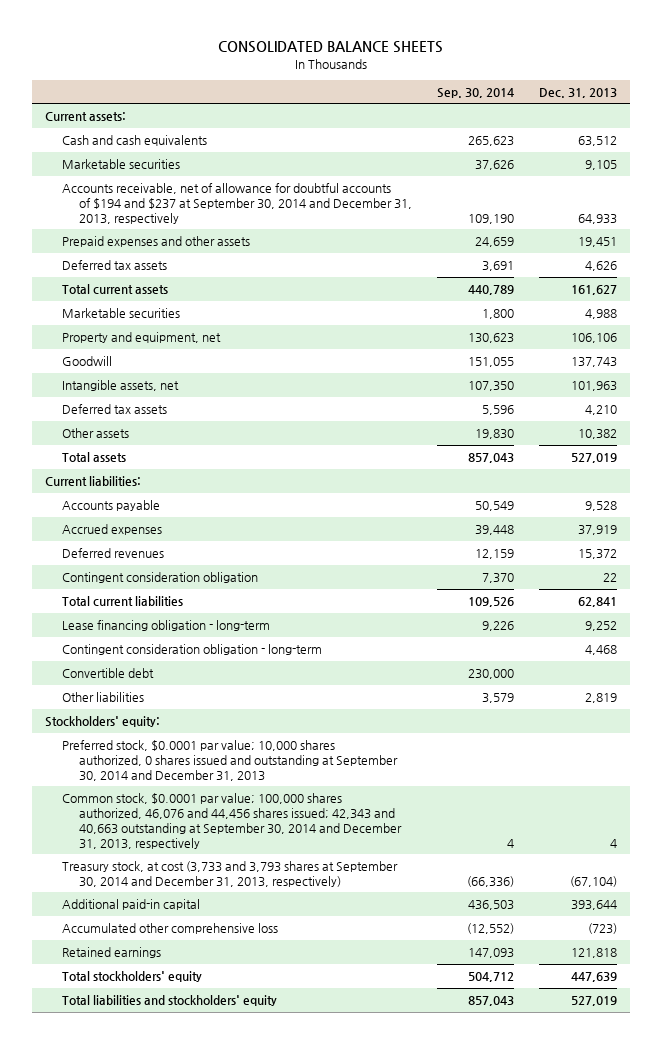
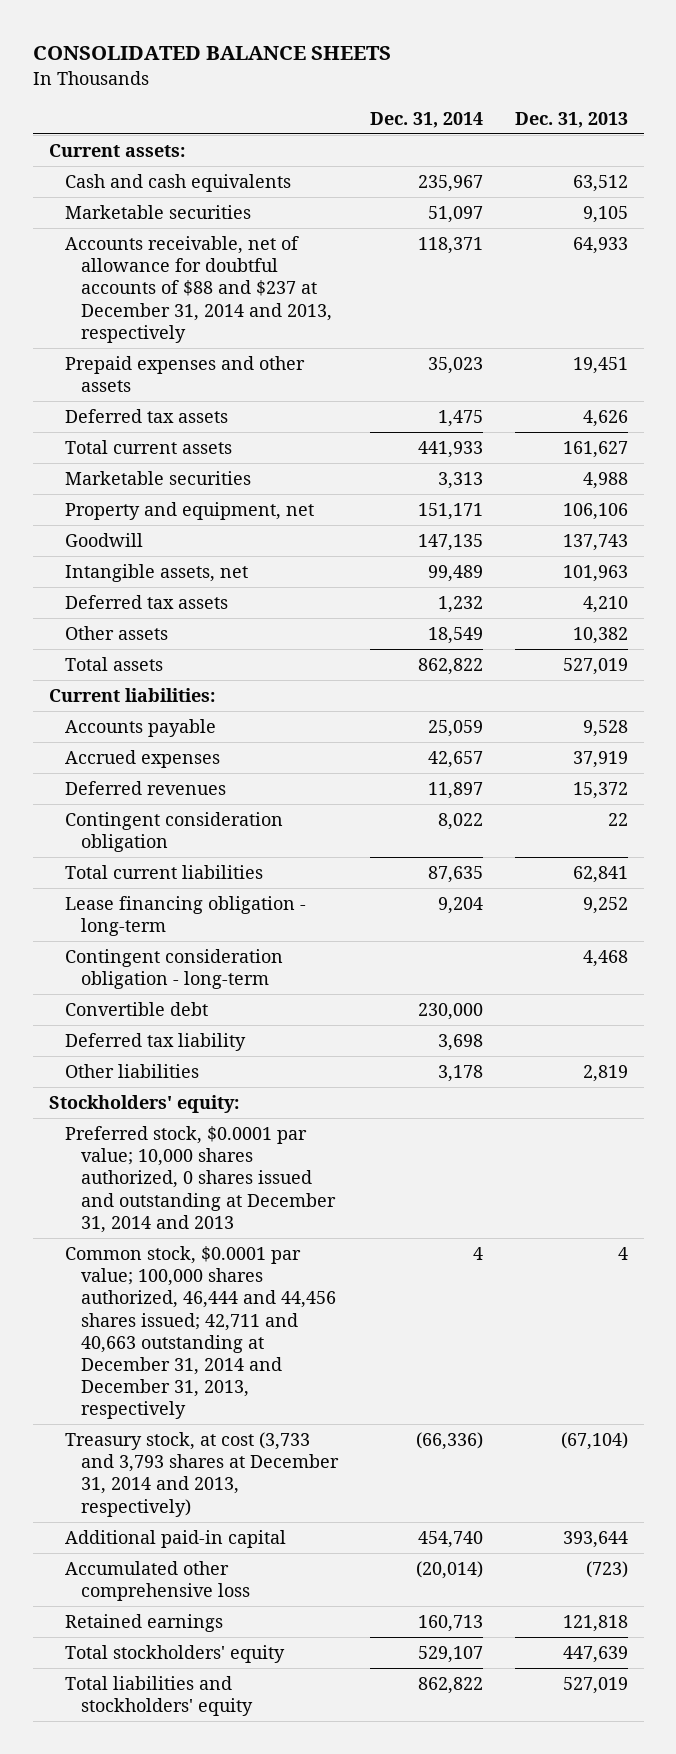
[437,87,515,98] Sep. 30, 2014 -> none
none -> [369,111,483,128] Dec. 31, 2014
[61,183,412,224] Accounts receivable, net of allowance for doubtful accounts of $194 and $237 at September 30, 2014 and December 31, 2013, respectively -> [64,236,332,343] Accounts receivable, net of allowance for doubtful accounts of $88 and $237 at December 31, 2014 and 2013, respectively
none -> [64,1033,246,1052] Deferred tax liability
[61,740,398,781] Preferred stock, $0.0001 par value; 10,000 shares authorized, 0 shares issued and outstanding at September 30, 2014 and December 31, 2013 -> [64,1126,336,1233] Preferred stock, $0.0001 par value; 10,000 shares authorized, 0 shares issued and outstanding at December 31, 2014 and 2013
[61,793,402,849] Common stock, $0.0001 par value; 100,000 shares authorized, 46,076 and 44,456 shares issued; 42,343 and 40,663 outstanding at September 30, 2014 and December 31, 2013, respectively -> [64,1246,336,1420] Common stock, $0.0001 par value; 100,000 shares authorized, 46,444 and 44,456 shares issued; 42,711 and 40,663 outstanding at December 31, 2014 and December 31, 2013, respectively
[61,861,398,887] Treasury stock, at cost (3,733 and 3,793 shares at September 30, 2014 and December 31, 2013, respectively) -> [64,1432,339,1517] Treasury stock, at cost (3,733 and 3,793 shares at December 31, 2014 and 2013, respectively)

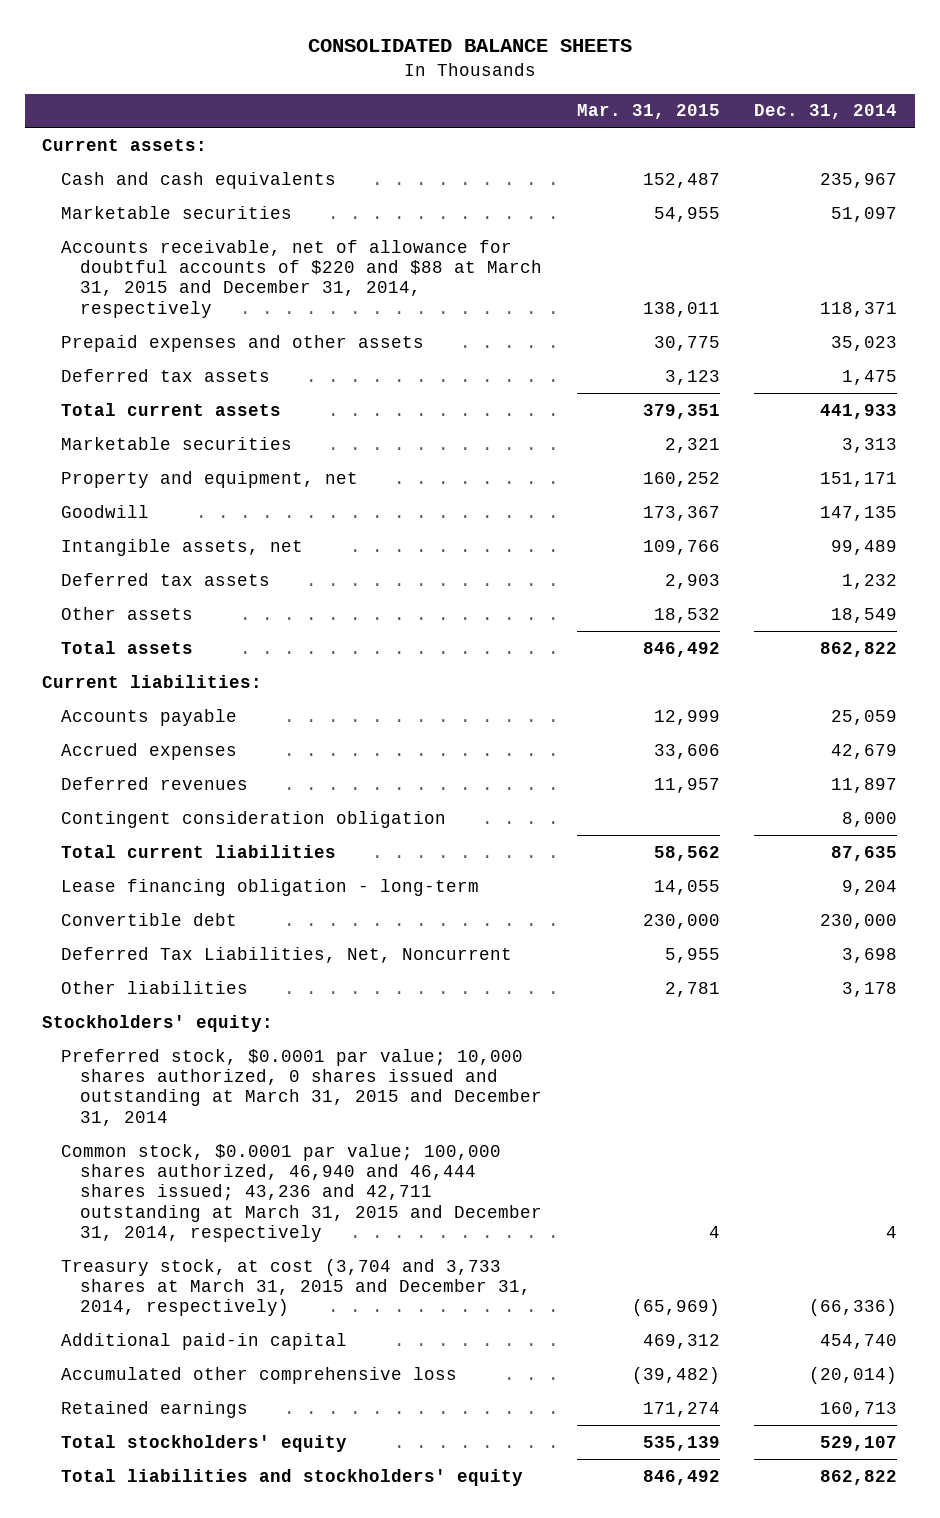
[514,111,628,128] Dec. 31, 2013 -> none
none -> [576,104,720,120] Mar. 31, 2015
[64,236,332,343] Accounts receivable, net of allowance for doubtful accounts of $88 and $237 at December 31, 2014 and 2013, respectively -> [61,239,542,318] Accounts receivable, net of allowance for doubtful accounts of $220 and $88 at March 31, 2015 and December 31, 2014, respectively
[427,751,483,769] 42,657 -> [831,743,898,759] 42,679
[437,813,483,831] 8,022 -> [842,811,898,827] 8,000
[64,949,283,990] Contingent consideration obligation - long-term -> none
[64,1033,246,1052] Deferred tax liability -> [61,946,513,963] Deferred Tax Liabilities, Net, Noncurrent
[64,1126,336,1233] Preferred stock, $0.0001 par value; 10,000 shares authorized, 0 shares issued and outstanding at December 31, 2014 and 2013 -> [61,1048,542,1126] Preferred stock, $0.0001 par value; 10,000 shares authorized, 0 shares issued and outstanding at March 31, 2015 and December 31, 2014
[64,1246,336,1420] Common stock, $0.0001 par value; 100,000 shares authorized, 46,444 and 44,456 shares issued; 42,711 and 40,663 outstanding at December 31, 2014 and December 31, 2013, respectively -> [61,1143,542,1243] Common stock, $0.0001 par value; 100,000 shares authorized, 46,940 and 46,444 shares issued; 43,236 and 42,711 outstanding at March 31, 2015 and December 31, 2014, respectively
[64,1432,339,1517] Treasury stock, at cost (3,733 and 3,793 shares at December 31, 2014 and 2013, respectively) -> [61,1258,531,1317] Treasury stock, at cost (3,704 and 3,733 shares at March 31, 2015 and December 31, 2014, respectively)

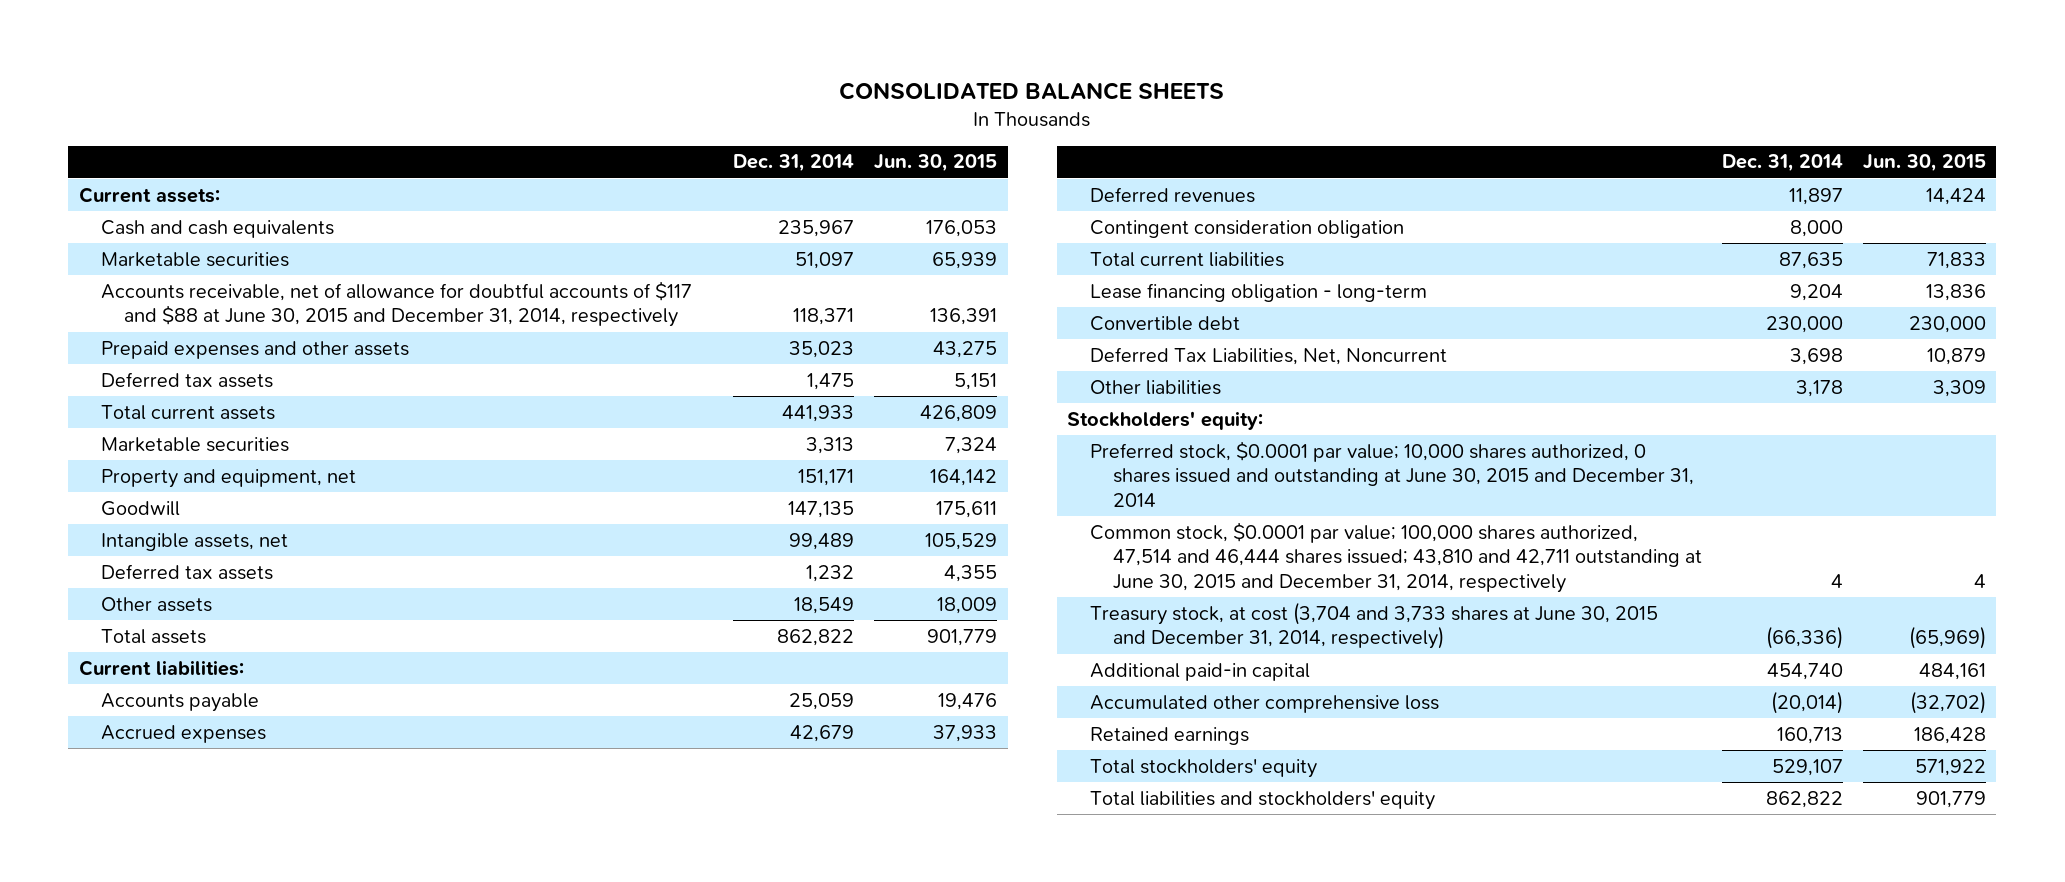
[576,104,720,120] Mar. 31, 2015 -> none
none -> [874,154,998,173] Jun. 30, 2015
[61,239,542,318] Accounts receivable, net of allowance for doubtful accounts of $220 and $88 at March 31, 2015 and December 31, 2014, respectively -> [101,280,693,328] Accounts receivable, net of allowance for doubtful accounts of $117 and $88 at June 30, 2015 and December 31, 2014, respectively
[61,1048,542,1126] Preferred stock, $0.0001 par value; 10,000 shares authorized, 0 shares issued and outstanding at March 31, 2015 and December 31, 2014 -> [1089,440,1694,508] Preferred stock, $0.0001 par value; 10,000 shares authorized, 0 shares issued and outstanding at June 30, 2015 and December 31, 2014
[61,1143,542,1243] Common stock, $0.0001 par value; 100,000 shares authorized, 46,940 and 46,444 shares issued; 43,236 and 42,711 outstanding at March 31, 2015 and December 31, 2014, respectively -> [1089,521,1702,594] Common stock, $0.0001 par value; 100,000 shares authorized, 47,514 and 46,444 shares issued; 43,810 and 42,711 outstanding at June 30, 2015 and December 31, 2014, respectively
[61,1258,531,1317] Treasury stock, at cost (3,704 and 3,733 shares at March 31, 2015 and December 31, 2014, respectively) -> [1089,601,1658,650] Treasury stock, at cost (3,704 and 3,733 shares at June 30, 2015 and December 31, 2014, respectively)

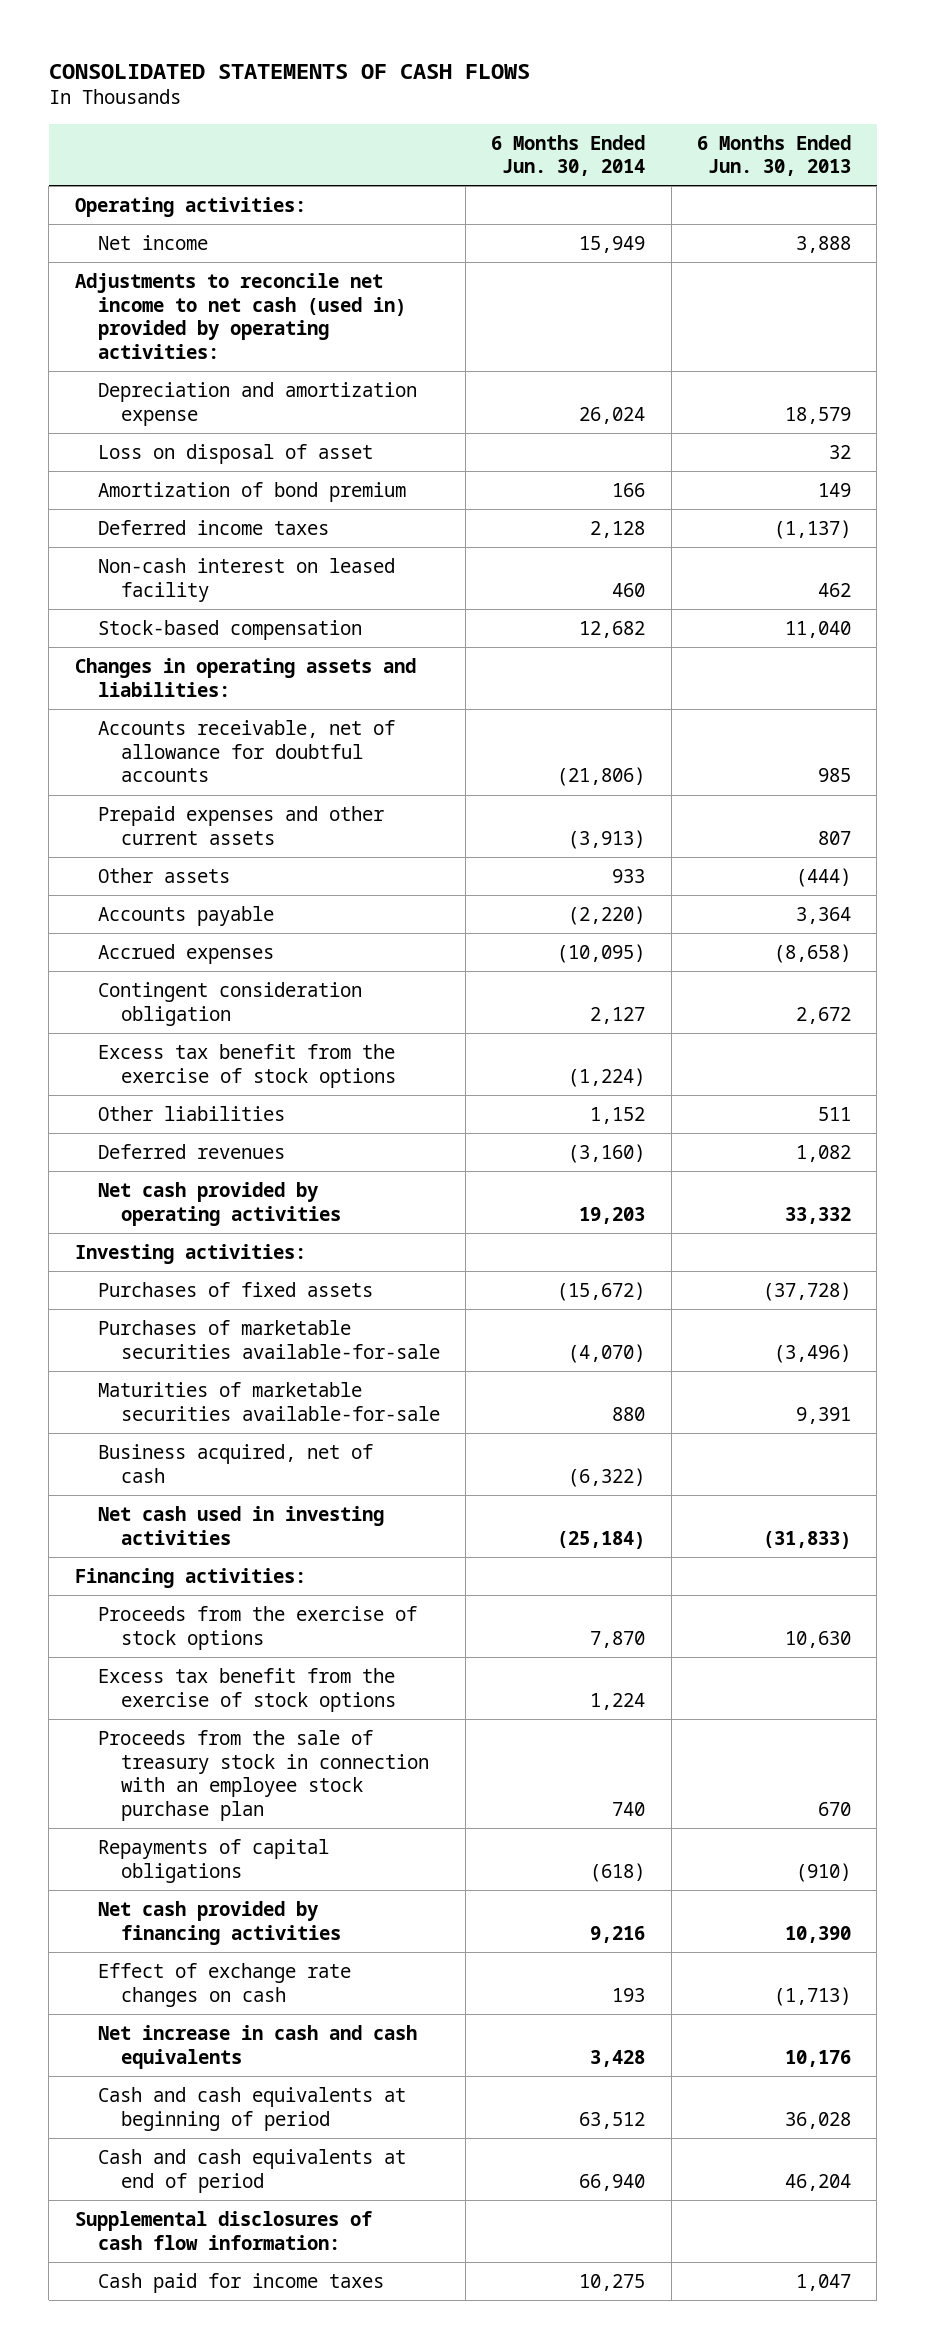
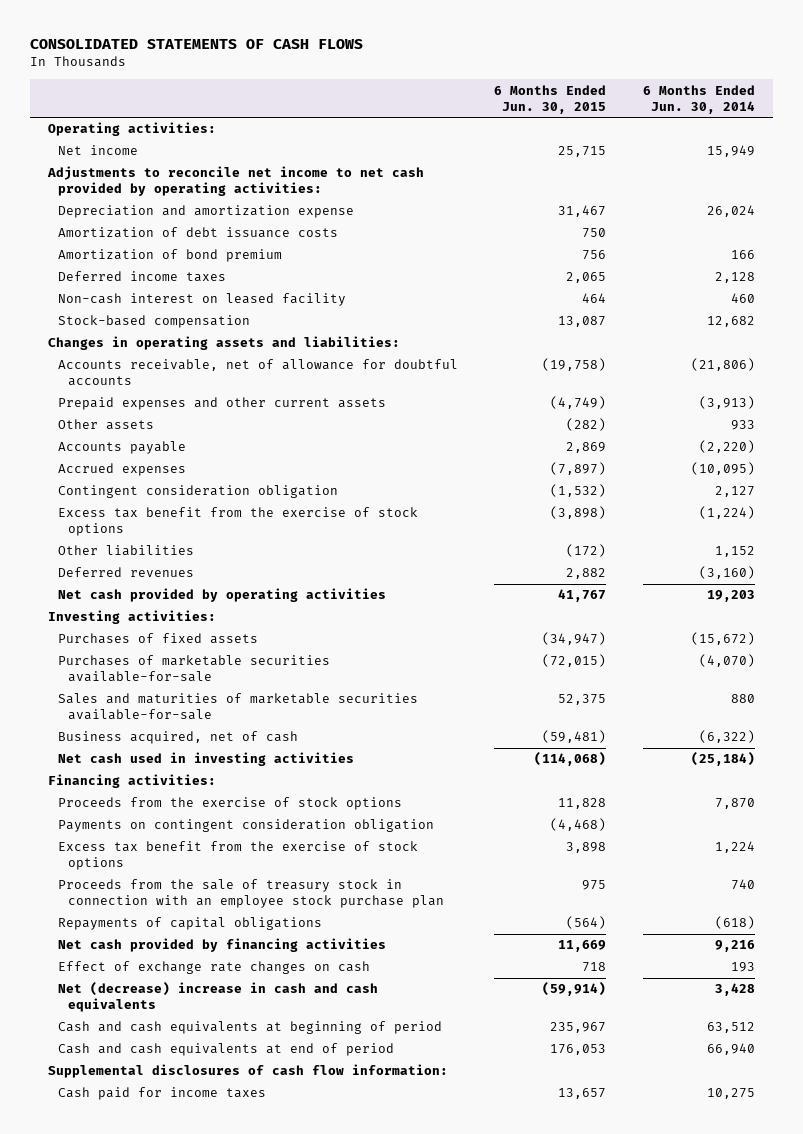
[697,134,852,177] 6 Months Ended Jun. 30, 2013 -> none
none -> [494,84,607,114] 6 Months Ended Jun. 30, 2015
[74,272,406,360] Adjustments to reconcile net income to net cash (used in) provided by operating activities: -> [46,166,424,197] Adjustments to reconcile net income to net cash provided by operating activities:
[97,443,373,464] Loss on disposal of asset -> none
none -> [57,227,338,239] Amortization of debt issuance costs
[97,1381,440,1421] Maturities of marketable securities available-for-sale -> [57,693,418,721] Sales and maturities of marketable securities available-for-sale
none -> [57,819,434,833] Payments on contingent consideration obligation
[97,2024,417,2069] Net increase in cash and cash equivalents -> [57,982,378,1013] Net (decrease) increase in cash and cash equivalents

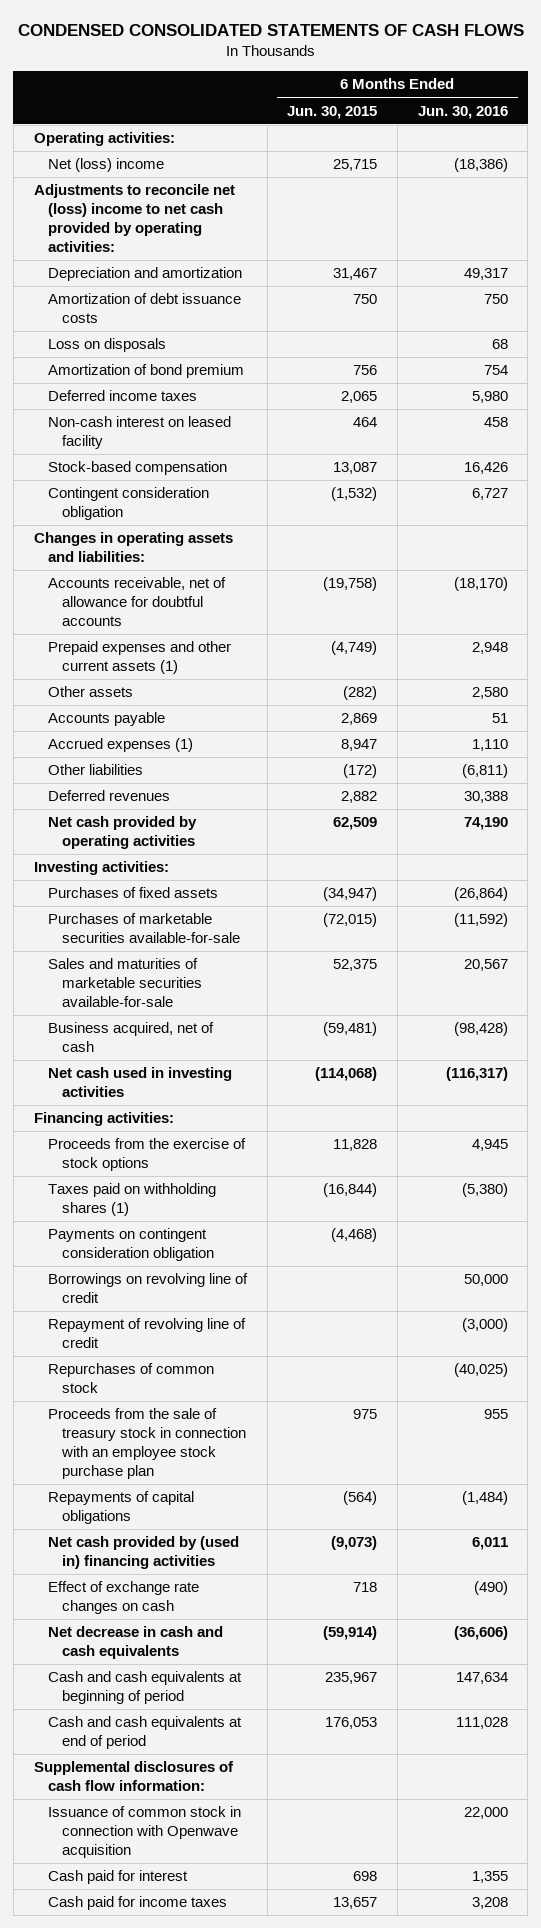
[29,39,363,50] CONSOLIDATED STATEMENTS OF CASH FLOWS -> [17,24,524,37] CONDENSED CONSOLIDATED STATEMENTS OF CASH FLOWS
[642,84,755,114] 6 Months Ended Jun. 30, 2014 -> none
none -> [417,105,508,119] Jun. 30, 2016
[57,145,138,156] Net income -> [47,158,164,173] Net (loss) income
[46,166,424,197] Adjustments to reconcile net income to net cash provided by operating activities: -> [33,184,235,252] Adjustments to reconcile net (loss) income to net cash provided by operating activities:
[57,205,354,219] Depreciation and amortization expense -> [47,267,242,282] Depreciation and amortization
none -> [47,338,166,353] Loss on disposals
[57,485,338,499] Contingent consideration obligation -> [47,487,209,521] Contingent consideration obligation
[57,397,386,411] Prepaid expenses and other current assets -> [47,641,231,675] Prepaid expenses and other current assets (1)
[57,507,418,537] Excess tax benefit from the exercise of stock options -> none
[57,463,186,477] Accrued expenses -> [47,738,193,753] Accrued expenses (1)
[550,462,607,476] (7,897) -> [341,739,378,752] 8,947
[558,589,607,603] 41,767 -> [333,817,378,831] 62,509
none -> [47,1183,216,1217] Taxes paid on withholding shares (1)
[57,841,418,871] Excess tax benefit from the exercise of stock options -> none
none -> [47,1273,248,1304] Borrowings on revolving line of credit
none -> [47,1318,246,1349] Repayment of revolving line of credit
none -> [47,1363,214,1394] Repurchases of common stock
[57,938,386,953] Net cash provided by financing activities -> [47,1536,239,1570] Net cash provided by (used in) financing activities
[558,940,607,953] 11,669 -> [331,1536,378,1551] (9,073)
[57,982,378,1013] Net (decrease) increase in cash and cash equivalents -> [47,1626,223,1660] Net decrease in cash and cash equivalents
none -> [47,1806,241,1858] Issuance of common stock in connection with Openwave acquisition
none -> [47,1870,188,1885] Cash paid for interest

